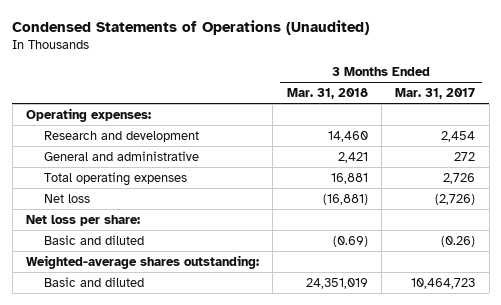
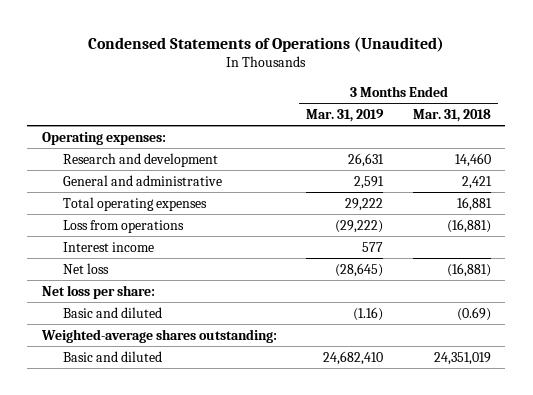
[395,88,476,100] Mar. 31, 2017 -> none
none -> [306,108,385,122] Mar. 31, 2019
none -> [63,219,185,233] Loss from operations
none -> [63,241,155,252] Interest income

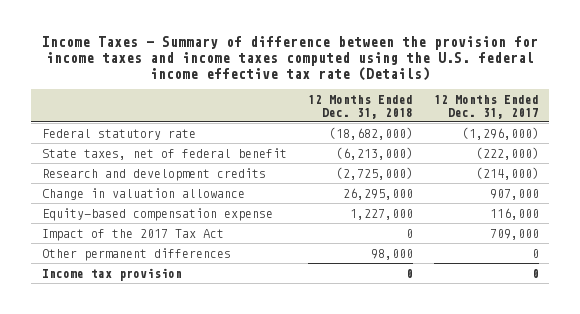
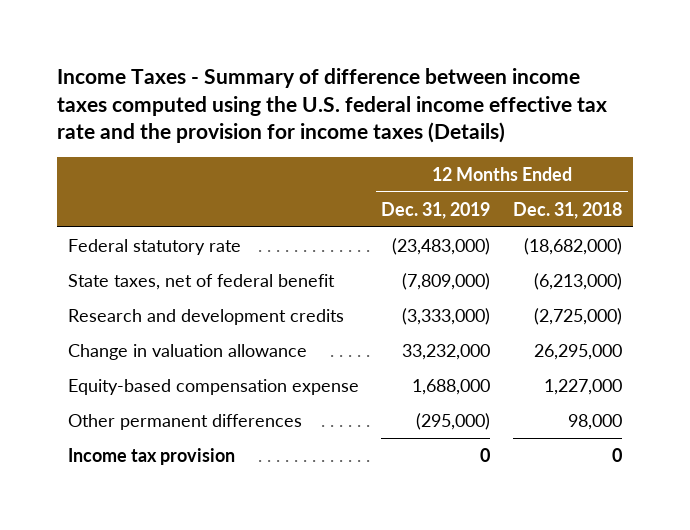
[42,36,539,81] Income Taxes - Summary of difference between the provision for income taxes and income taxes computed using the U.S. federal income effective tax rate (Details) -> [56,68,607,144] Income Taxes - Summary of difference between income taxes computed using the U.S. federal income effective tax rate and the provision for income taxes (Details)
[433,94,539,119] 12 Months Ended Dec. 31, 2017 -> none
none -> [381,201,491,219] Dec. 31, 2019
[41,228,224,241] Impact of the 2017 Tax Act -> none

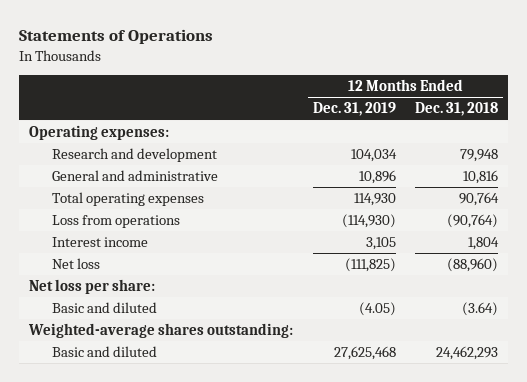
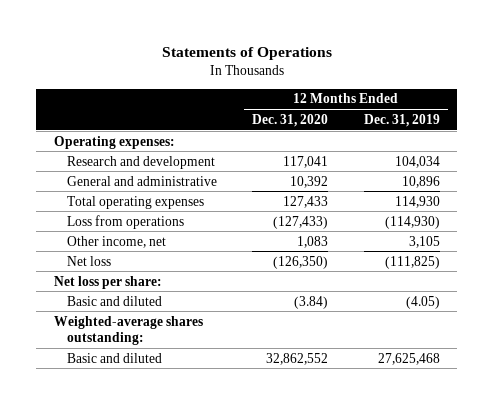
[415,102,499,117] Dec. 31, 2018 -> none
none -> [252,113,329,127] Dec. 31, 2020
[51,237,148,248] Interest income -> [67,235,167,248] Other income, net

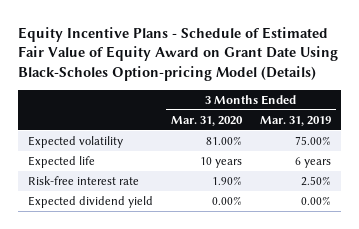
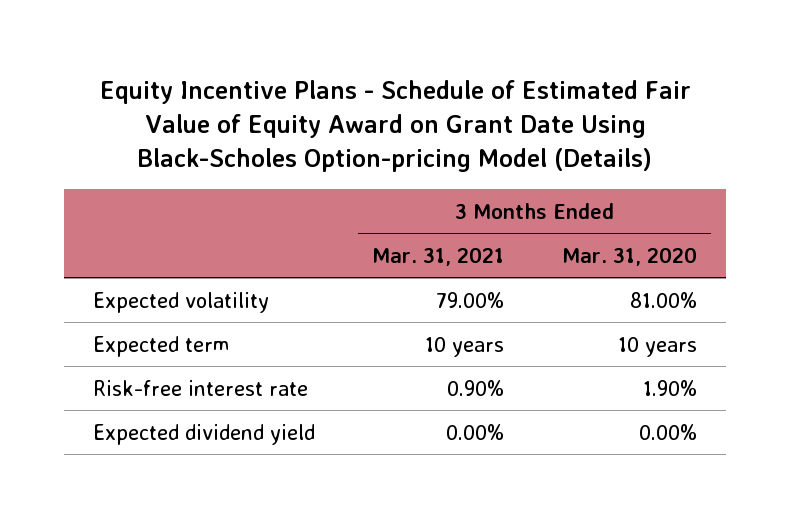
[260,115,332,126] Mar. 31, 2019 -> none
none -> [372,246,505,266] Mar. 31, 2021
[27,156,95,169] Expected life -> [93,335,230,357] Expected term

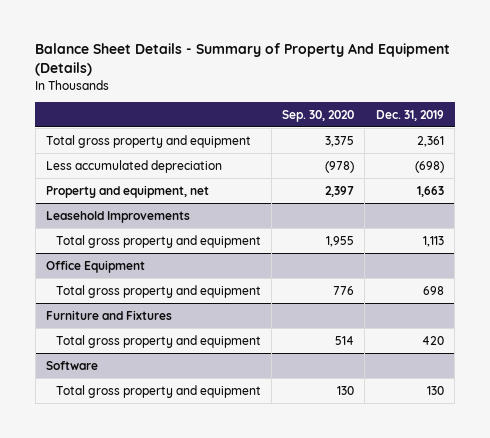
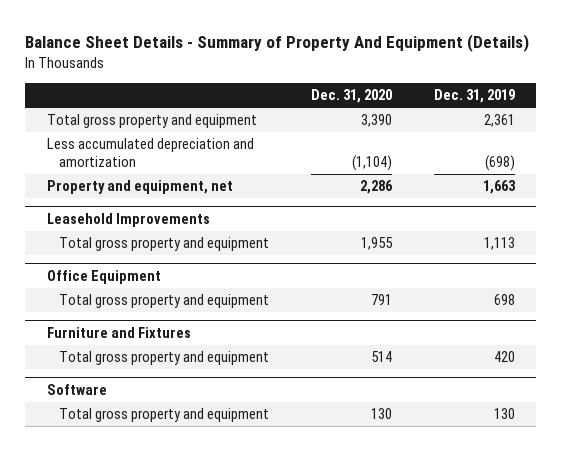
[282,109,355,122] Sep. 30, 2020 -> none
none -> [310,89,392,104] Dec. 31, 2020
[46,159,223,173] Less accumulated depreciation -> [46,138,254,167] Less accumulated depreciation and amortization

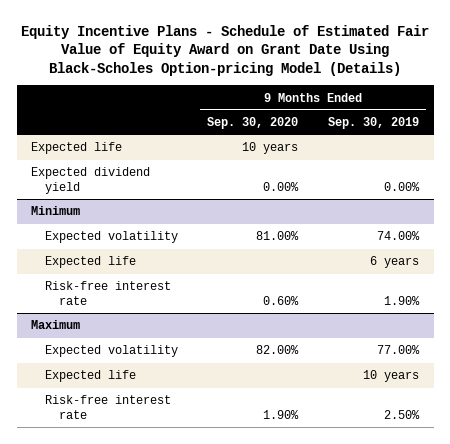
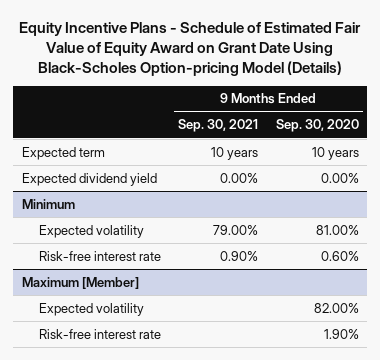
[327,117,419,130] Sep. 30, 2019 -> none
none -> [178,119,259,133] Sep. 30, 2021
[31,142,123,155] Expected life -> [21,146,105,160] Expected term
[45,256,137,269] Expected life -> none
[31,320,81,330] Maximum -> [21,276,139,289] Maximum [Member]
[45,370,137,383] Expected life -> none

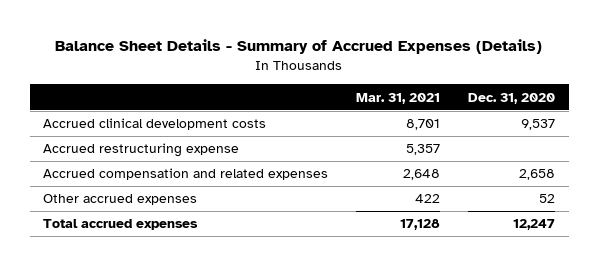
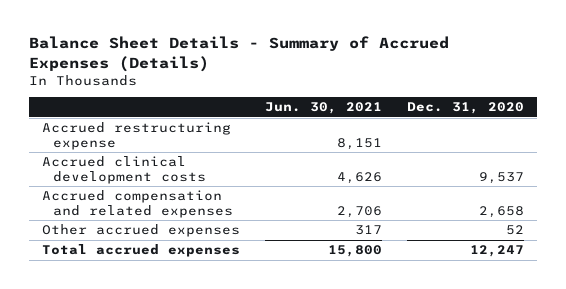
[356,92,441,104] Mar. 31, 2021 -> none
none -> [265,102,383,115] Jun. 30, 2021
[43,118,267,131] Accrued clinical development costs -> [41,156,207,184] Accrued clinical development costs

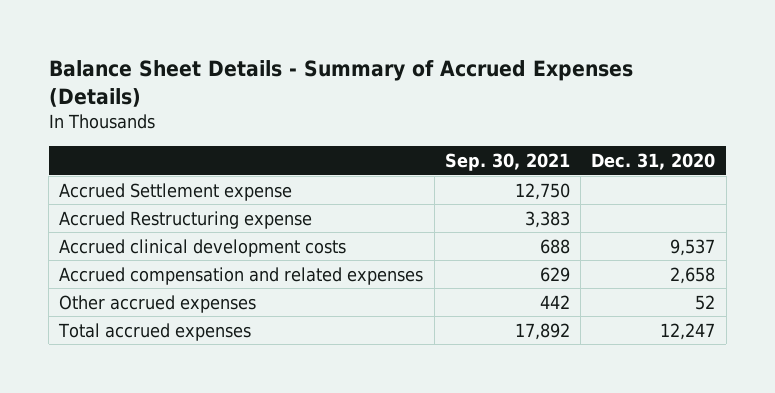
[265,102,383,115] Jun. 30, 2021 -> none
none -> [444,153,570,172] Sep. 30, 2021
none -> [59,182,293,201] Accrued Settlement expense
[41,122,231,150] Accrued restructuring expense -> [59,210,313,229] Accrued Restructuring expense

